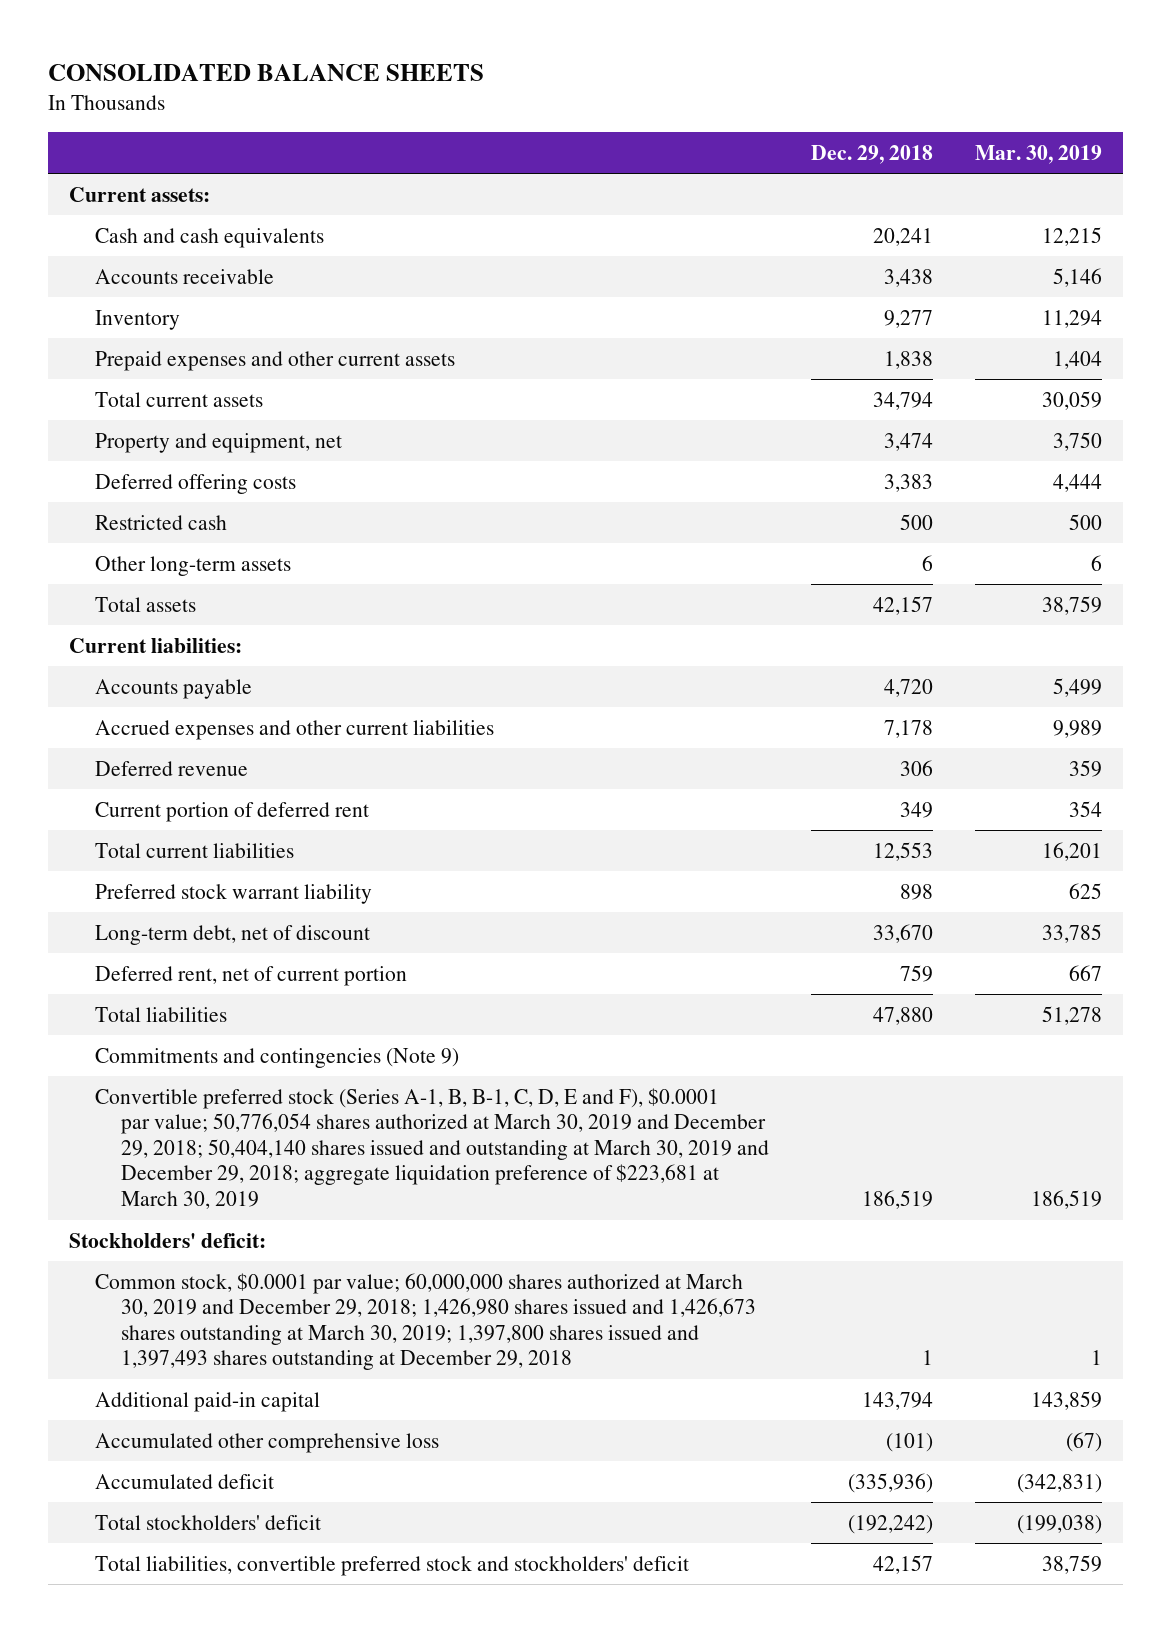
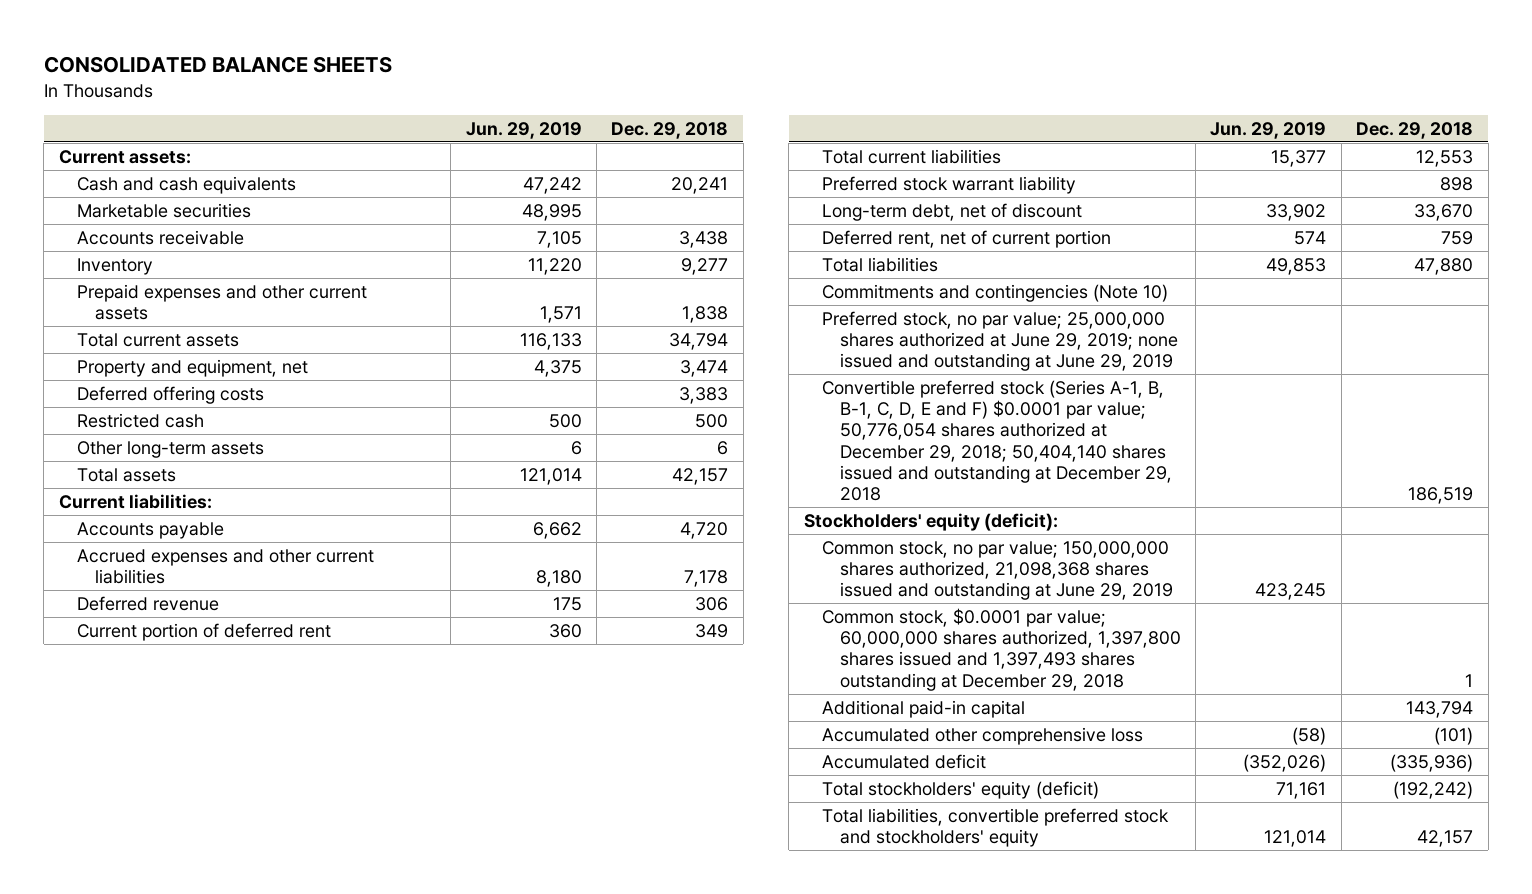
[974,144,1102,164] Mar. 30, 2019 -> none
none -> [465,121,582,139] Jun. 29, 2019
none -> [76,202,251,218] Marketable securities
[94,1047,459,1068] Commitments and contingencies (Note 9) -> [821,283,1168,302] Commitments and contingencies (Note 10)
none -> [821,310,1178,372] Preferred stock, no par value; 25,000,000 shares authorized at June 29, 2019; none issued and outstanding at June 29, 2019
[94,1087,770,1209] Convertible preferred stock (Series A-1, B, B-1, C, D, E and F), $0.0001 par value; 50,776,054 shares authorized at March 30, 2019 and December 29, 2018; 50,404,140 shares issued and outstanding at March 30, 2019 and December 29, 2018; aggregate liquidation preference of $223,681 at March 30, 2019 -> [821,379,1172,502] Convertible preferred stock (Series A-1, B, B-1, C, D, E and F) $0.0001 par value; 50,776,054 shares authorized at December 29, 2018; 50,404,140 shares issued and outstanding at December 29, 2018
[68,1232,266,1248] Stockholders' deficit: -> [803,512,1058,531] Stockholders' equity (deficit):
none -> [821,540,1173,601] Common stock, no par value; 150,000,000 shares authorized, 21,098,368 shares issued and outstanding at June 29, 2019
[94,1272,757,1371] Common stock, $0.0001 par value; 60,000,000 shares authorized at March 30, 2019 and December 29, 2018; 1,426,980 shares issued and 1,426,673 shares outstanding at March 30, 2019; 1,397,800 shares issued and 1,397,493 shares outstanding at December 29, 2018 -> [821,607,1181,691] Common stock, $0.0001 par value; 60,000,000 shares authorized, 1,397,800 shares issued and 1,397,493 shares outstanding at December 29, 2018
[94,1514,321,1530] Total stockholders' deficit -> [821,780,1099,799] Total stockholders' equity (deficit)
[94,1555,689,1576] Total liabilities, convertible preferred stock and stockholders' deficit -> [821,807,1169,848] Total liabilities, convertible preferred stock and stockholders' equity

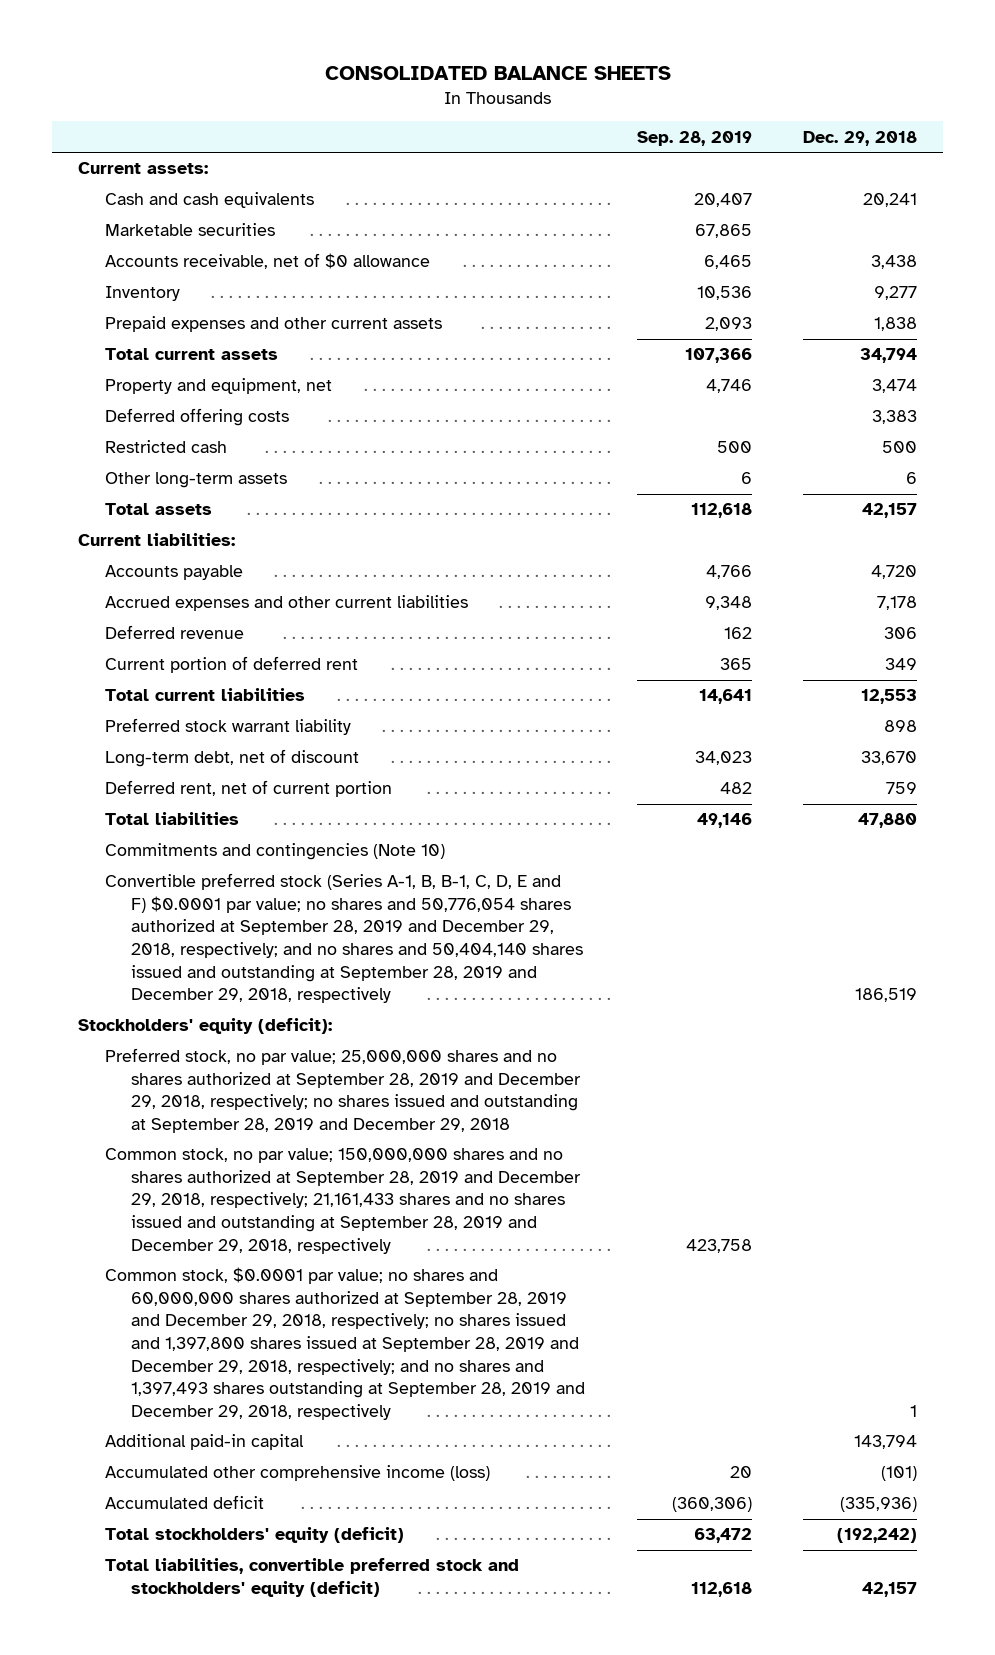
[465,121,582,139] Jun. 29, 2019 -> none
none -> [636,130,752,146] Sep. 28, 2019
[76,229,244,245] Accounts receivable -> [104,253,430,270] Accounts receivable, net of $0 allowance
[821,310,1178,372] Preferred stock, no par value; 25,000,000 shares authorized at June 29, 2019; none issued and outstanding at June 29, 2019 -> none
[821,379,1172,502] Convertible preferred stock (Series A-1, B, B-1, C, D, E and F) $0.0001 par value; 50,776,054 shares authorized at December 29, 2018; 50,404,140 shares issued and outstanding at December 29, 2018 -> [104,873,584,1004] Convertible preferred stock (Series A-1, B, B-1, C, D, E and F) $0.0001 par value; no shares and 50,776,054 shares authorized at September 28, 2019 and December 29, 2018, respectively; and no shares and 50,404,140 shares issued and outstanding at September 28, 2019 and December 29, 2018, respectively
none -> [104,1048,582,1134] Preferred stock, no par value; 25,000,000 shares and no shares authorized at September 28, 2019 and December 29, 2018, respectively; no shares issued and outstanding at September 28, 2019 and December 29, 2018
[821,540,1173,601] Common stock, no par value; 150,000,000 shares authorized, 21,098,368 shares issued and outstanding at June 29, 2019 -> [104,1148,582,1254] Common stock, no par value; 150,000,000 shares and no shares authorized at September 28, 2019 and December 29, 2018, respectively; 21,161,433 shares and no shares issued and outstanding at September 28, 2019 and December 29, 2018, respectively
[821,607,1181,691] Common stock, $0.0001 par value; 60,000,000 shares authorized, 1,397,800 shares issued and 1,397,493 shares outstanding at December 29, 2018 -> [104,1267,586,1420] Common stock, $0.0001 par value; no shares and 60,000,000 shares authorized at September 28, 2019 and December 29, 2018, respectively; no shares issued and 1,397,800 shares issued at September 28, 2019 and December 29, 2018, respectively; and no shares and 1,397,493 shares outstanding at September 28, 2019 and December 29, 2018, respectively
[821,726,1143,745] Accumulated other comprehensive loss -> [104,1465,490,1482] Accumulated other comprehensive income (loss)
[821,807,1169,848] Total liabilities, convertible preferred stock and stockholders' equity -> [104,1558,519,1597] Total liabilities, convertible preferred stock and stockholders' equity (deficit)

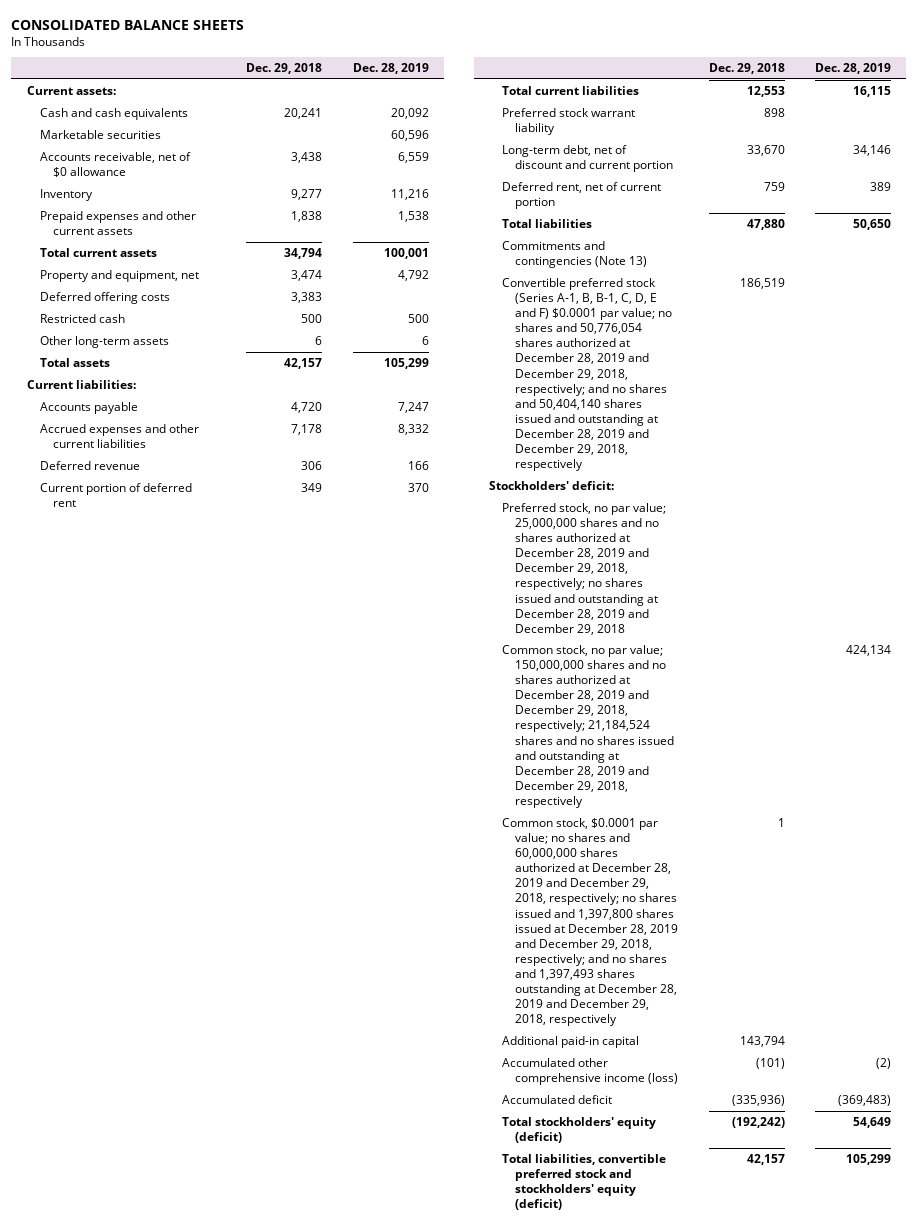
[636,130,752,146] Sep. 28, 2019 -> none
none -> [352,63,429,75] Dec. 28, 2019
[104,749,359,768] Long-term debt, net of discount -> [501,144,674,173] Long-term debt, net of discount and current portion
[104,843,445,861] Commitments and contingencies (Note 10) -> [501,240,648,269] Commitments and contingencies (Note 13)
[104,873,584,1004] Convertible preferred stock (Series A-1, B, B-1, C, D, E and F) $0.0001 par value; no shares and 50,776,054 shares authorized at September 28, 2019 and December 29, 2018, respectively; and no shares and 50,404,140 shares issued and outstanding at September 28, 2019 and December 29, 2018, respectively -> [501,277,673,472] Convertible preferred stock (Series A-1, B, B-1, C, D, E and F) $0.0001 par value; no shares and 50,776,054 shares authorized at December 28, 2019 and December 29, 2018, respectively; and no shares and 50,404,140 shares issued and outstanding at December 28, 2019 and December 29, 2018, respectively
[78,1018,333,1035] Stockholders' equity (deficit): -> [488,480,614,490] Stockholders' deficit:
[104,1048,582,1134] Preferred stock, no par value; 25,000,000 shares and no shares authorized at September 28, 2019 and December 29, 2018, respectively; no shares issued and outstanding at September 28, 2019 and December 29, 2018 -> [501,502,666,635] Preferred stock, no par value; 25,000,000 shares and no shares authorized at December 28, 2019 and December 29, 2018, respectively; no shares issued and outstanding at December 28, 2019 and December 29, 2018
[104,1148,582,1254] Common stock, no par value; 150,000,000 shares and no shares authorized at September 28, 2019 and December 29, 2018, respectively; 21,161,433 shares and no shares issued and outstanding at September 28, 2019 and December 29, 2018, respectively -> [501,644,675,808] Common stock, no par value; 150,000,000 shares and no shares authorized at December 28, 2019 and December 29, 2018, respectively; 21,184,524 shares and no shares issued and outstanding at December 28, 2019 and December 29, 2018, respectively
[104,1267,586,1420] Common stock, $0.0001 par value; no shares and 60,000,000 shares authorized at September 28, 2019 and December 29, 2018, respectively; no shares issued and 1,397,800 shares issued at September 28, 2019 and December 29, 2018, respectively; and no shares and 1,397,493 shares outstanding at September 28, 2019 and December 29, 2018, respectively -> [501,817,679,1027] Common stock, $0.0001 par value; no shares and 60,000,000 shares authorized at December 28, 2019 and December 29, 2018, respectively; no shares issued and 1,397,800 shares issued at December 28, 2019 and December 29, 2018, respectively; and no shares and 1,397,493 shares outstanding at December 28, 2019 and December 29, 2018, respectively

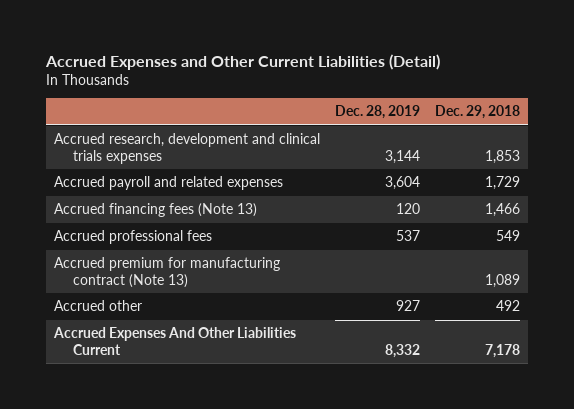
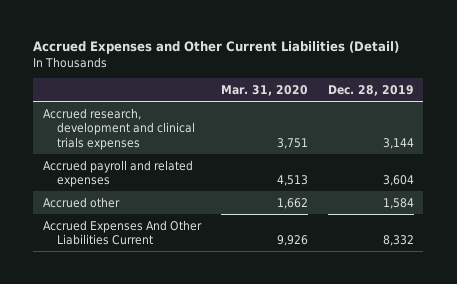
[435,105,521,120] Dec. 29, 2018 -> none
none -> [220,84,308,96] Mar. 31, 2020
[53,203,257,218] Accrued financing fees (Note 13) -> none
[53,230,212,245] Accrued professional fees -> none
[53,257,280,288] Accrued premium for manufacturing contract (Note 13) -> none
[396,300,421,312] 927 -> [382,197,414,209] 1,584

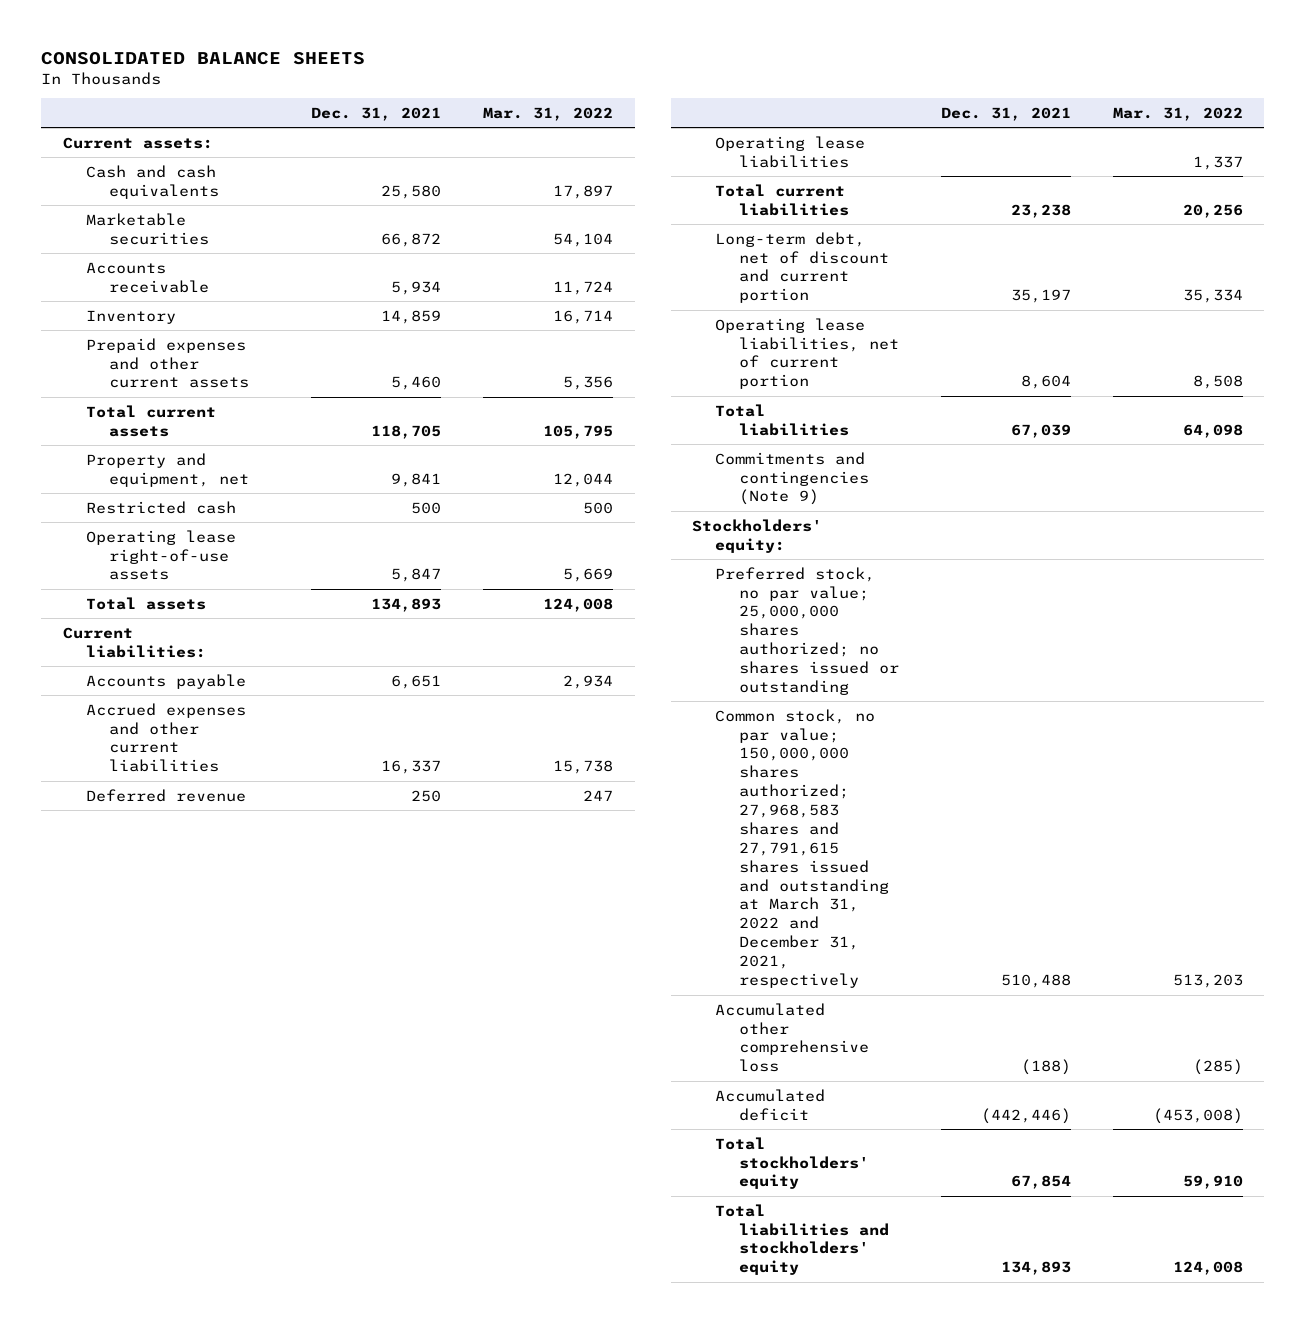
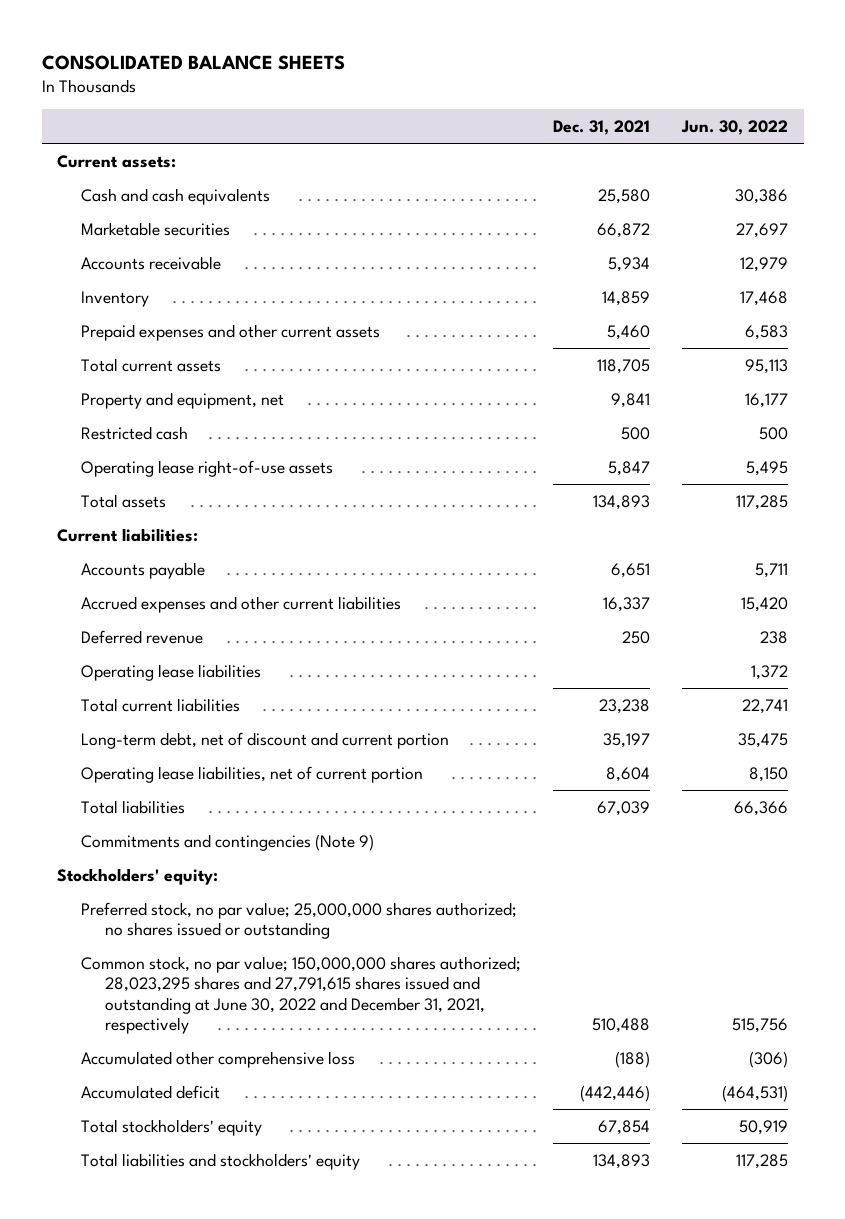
[483,107,614,122] Mar. 31, 2022 -> none
none -> [680,119,788,135] Jun. 30, 2022
[715,708,889,989] Common stock, no par value; 150,000,000 shares authorized; 27,968,583 shares and 27,791,615 shares issued and outstanding at March 31, 2022 and December 31, 2021, respectively -> [81,955,522,1035] Common stock, no par value; 150,000,000 shares authorized; 28,023,295 shares and 27,791,615 shares issued and outstanding at June 30, 2022 and December 31, 2021, respectively

